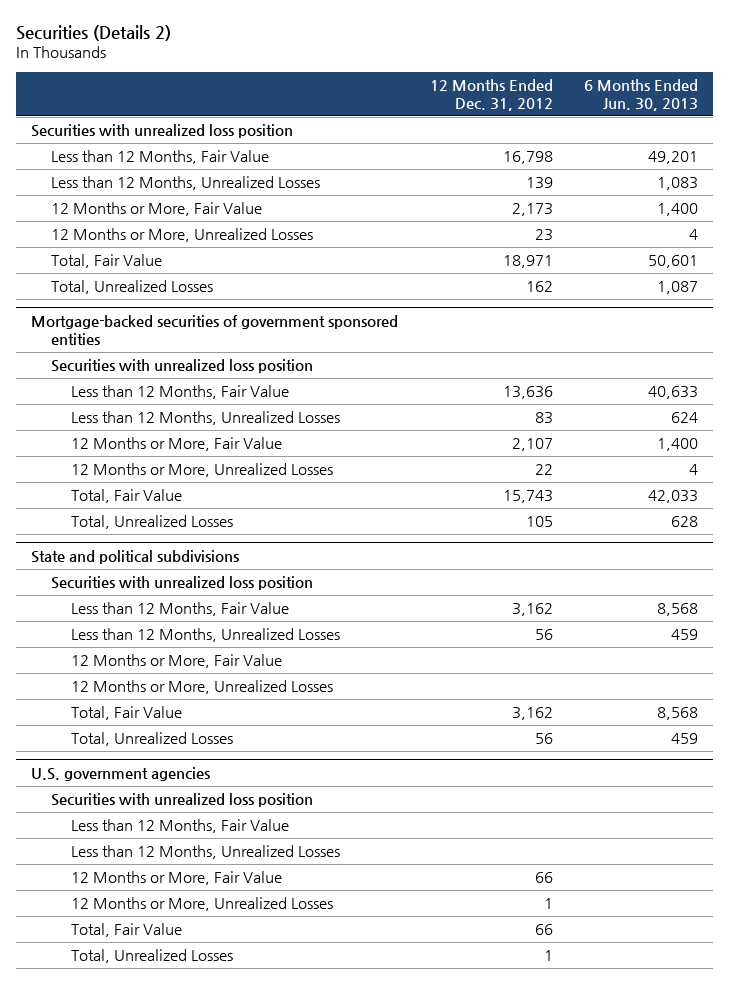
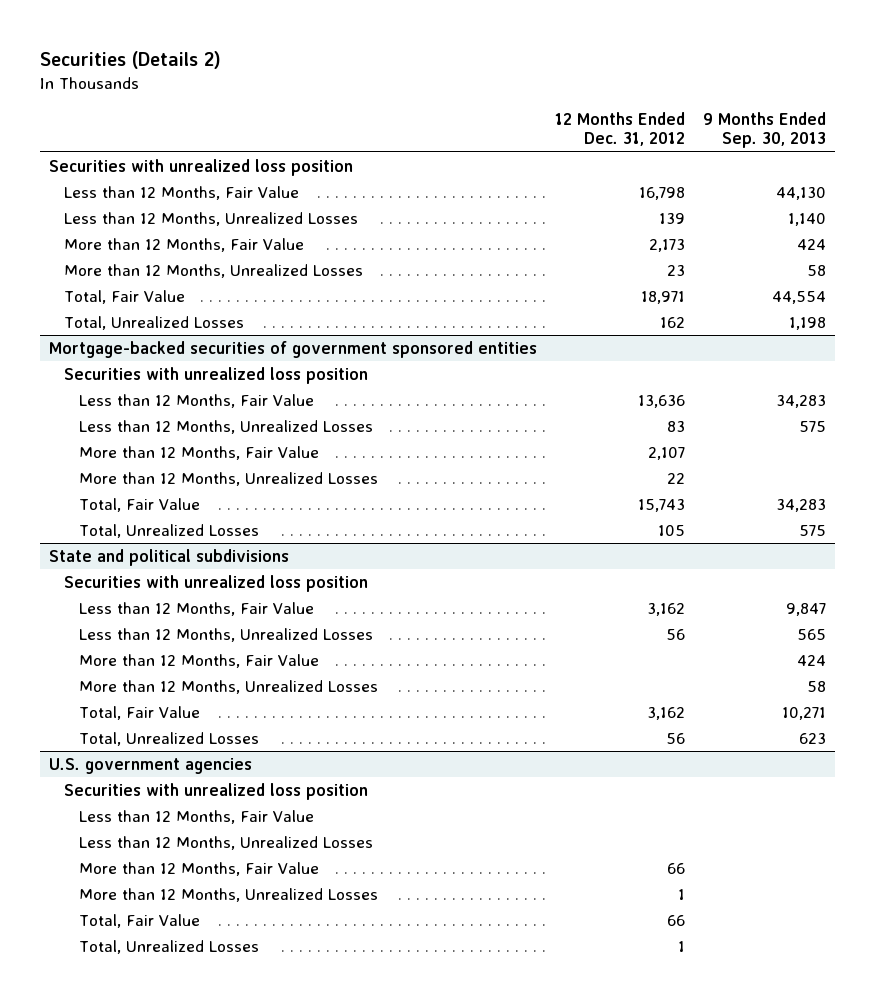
[583,78,698,111] 6 Months Ended Jun. 30, 2013 -> none
none -> [702,111,826,149] 9 Months Ended Sep. 30, 2013
[51,202,263,217] 12 Months or More, Fair Value -> [63,237,304,252] More than 12 Months, Fair Value
[51,228,314,243] 12 Months or More, Unrealized Losses -> [63,263,363,278] More than 12 Months, Unrealized Losses
[71,437,283,452] 12 Months or More, Fair Value -> [78,445,319,460] More than 12 Months, Fair Value
[71,463,334,478] 12 Months or More, Unrealized Losses -> [78,471,378,486] More than 12 Months, Unrealized Losses
[71,654,283,669] 12 Months or More, Fair Value -> [78,653,319,668] More than 12 Months, Fair Value
[71,680,334,695] 12 Months or More, Unrealized Losses -> [78,679,378,694] More than 12 Months, Unrealized Losses
[71,871,283,886] 12 Months or More, Fair Value -> [78,861,319,876] More than 12 Months, Fair Value
[71,897,334,912] 12 Months or More, Unrealized Losses -> [78,887,378,902] More than 12 Months, Unrealized Losses

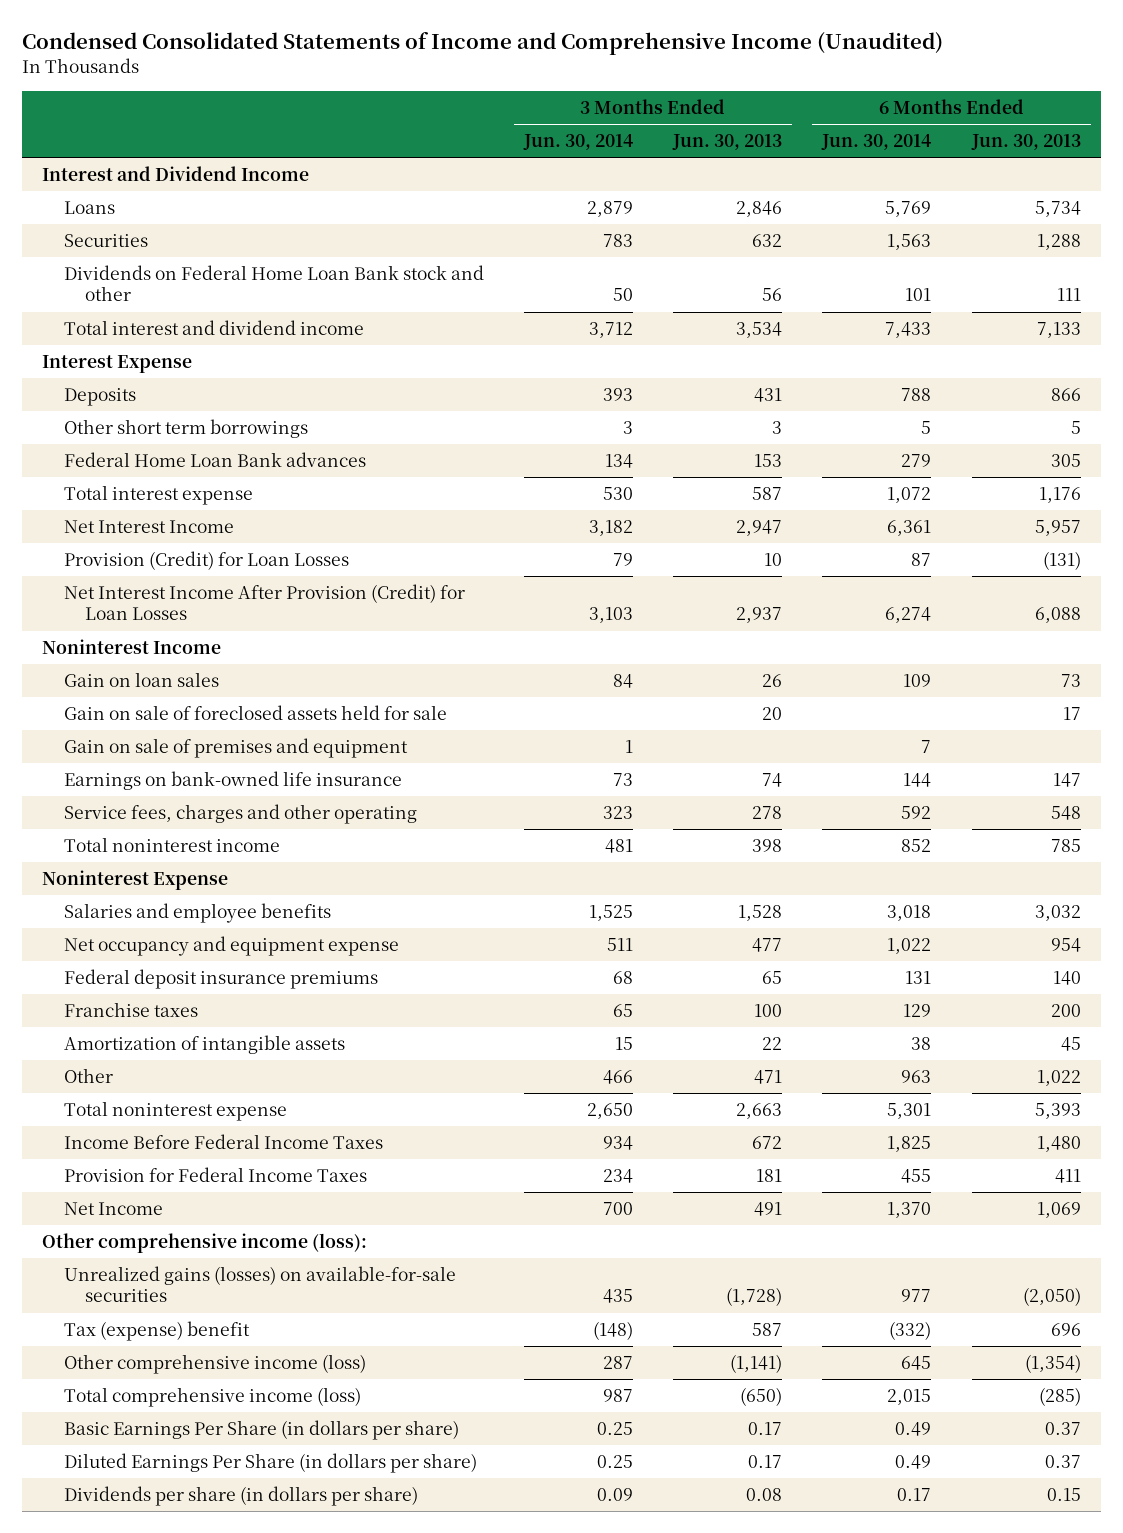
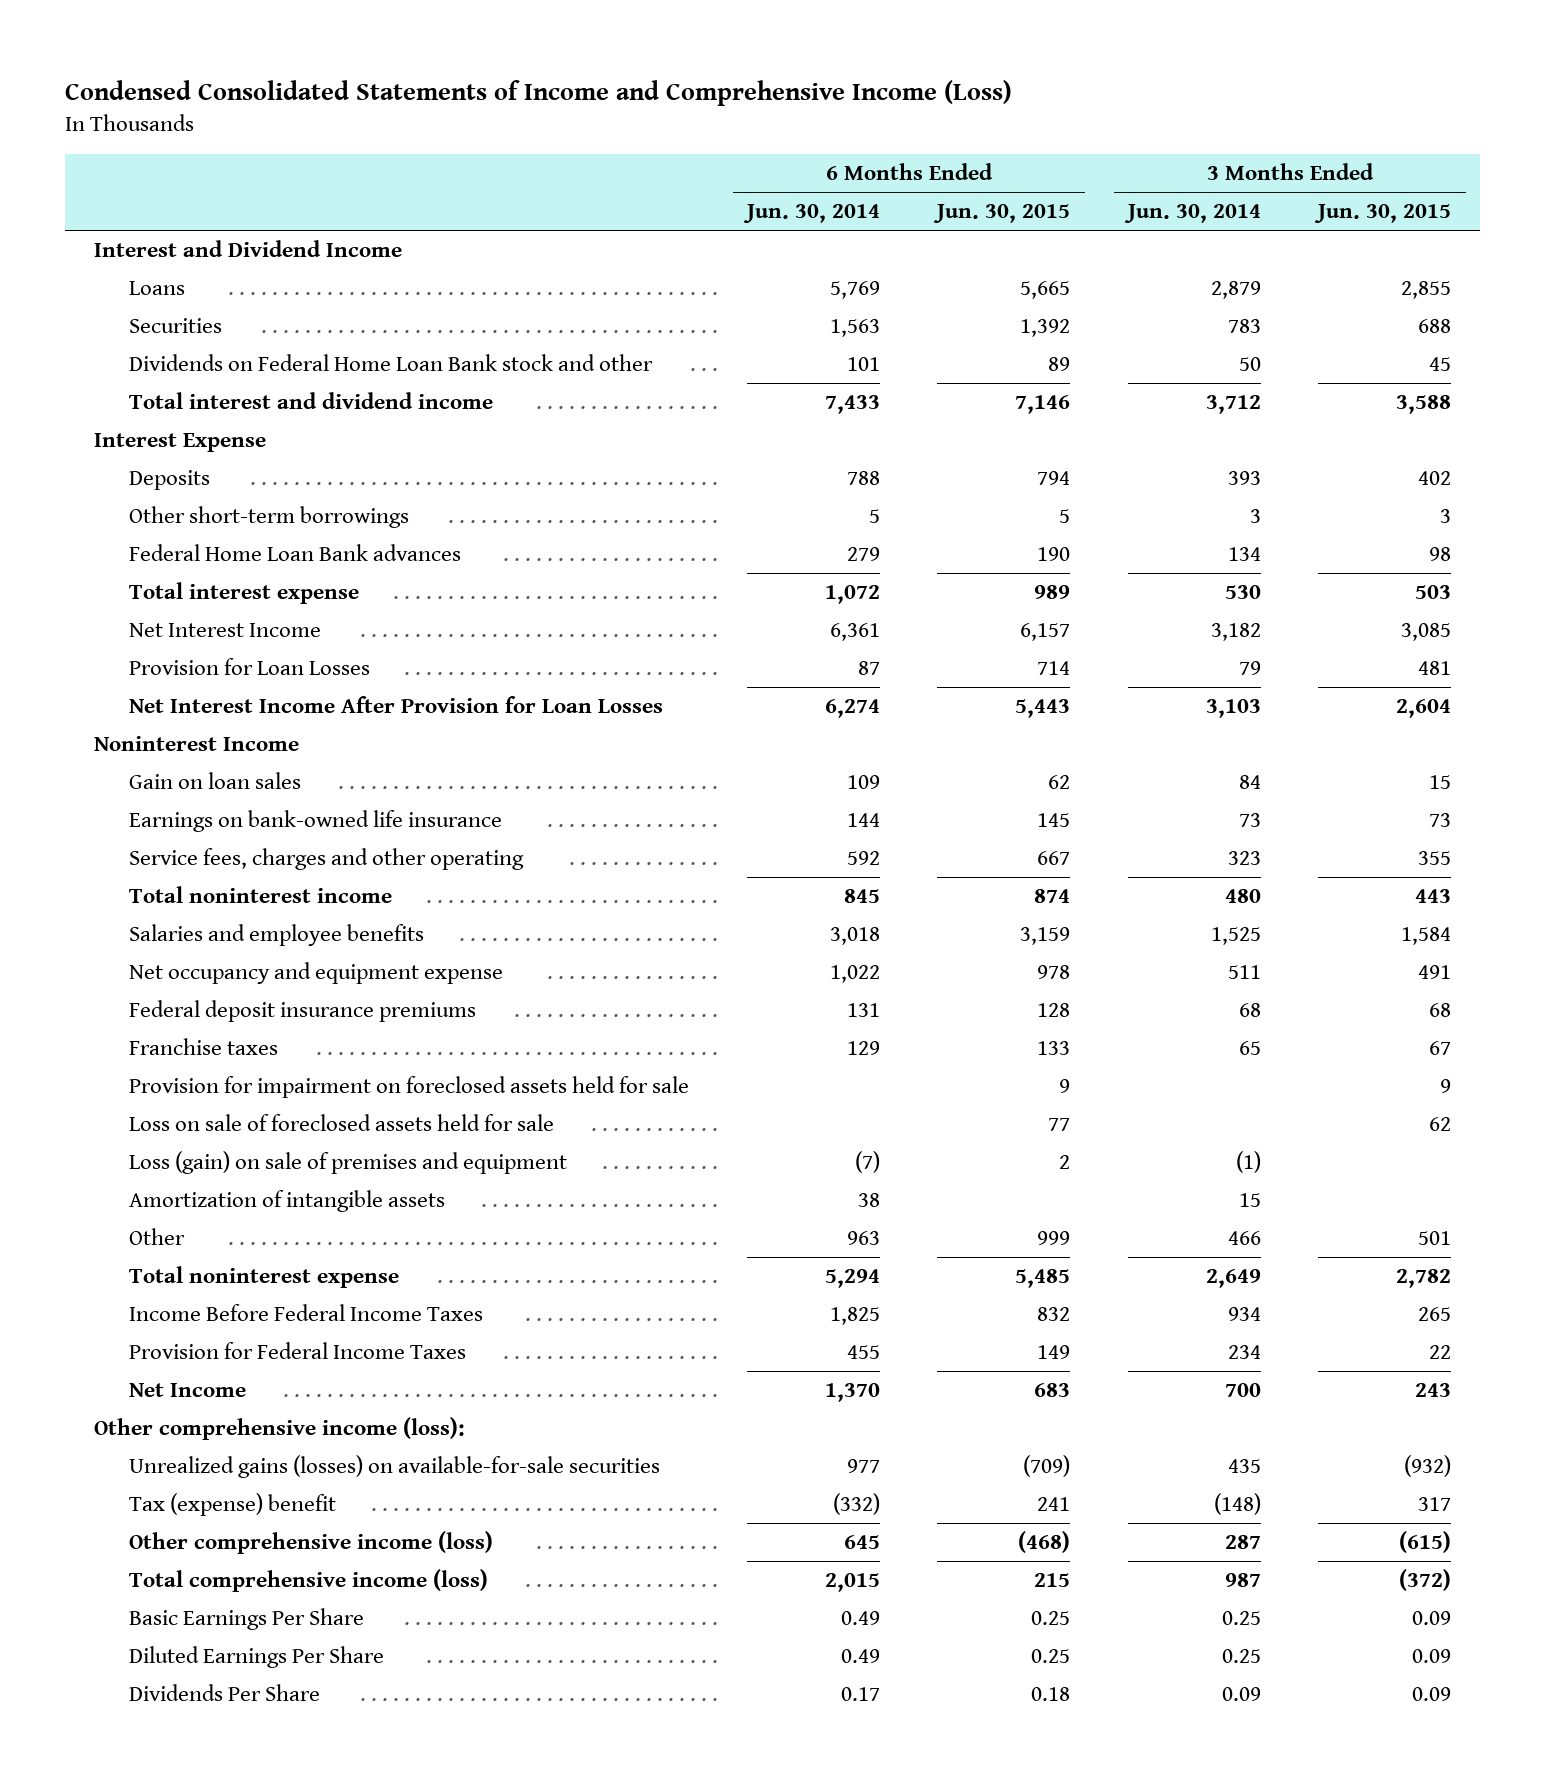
[22,32,944,56] Condensed Consolidated Statements of Income and Comprehensive Income (Unaudited) -> [64,80,1012,107] Condensed Consolidated Statements of Income and Comprehensive Income (Loss)
[672,134,783,151] Jun. 30, 2013 -> none
[970,134,1081,151] Jun. 30, 2013 -> none
none -> [933,204,1071,224] Jun. 30, 2015
none -> [1314,204,1452,224] Jun. 30, 2015
[63,419,308,439] Other short term borrowings -> [129,506,410,529] Other short-term borrowings
[63,551,349,571] Provision (Credit) for Loan Losses -> [129,658,371,676] Provision for Loan Losses
[63,584,465,621] Net Interest Income After Provision (Credit) for Loan Losses -> [129,696,664,714] Net Interest Income After Provision for Loan Losses
[63,705,447,721] Gain on sale of foreclosed assets held for sale -> none
[63,738,408,759] Gain on sale of premises and equipment -> none
[42,870,229,891] Noninterest Expense -> none
[604,839,633,854] 481 -> [1224,889,1261,904] 480
[901,839,932,853] 852 -> [843,889,880,904] 845
none -> [129,1076,690,1099] Provision for impairment on foreclosed assets held for sale
none -> [129,1114,555,1132] Loss on sale of foreclosed assets held for sale
none -> [129,1151,568,1175] Loss (gain) on sale of premises and equipment
[586,1103,633,1120] 2,650 -> [1205,1269,1261,1289] 2,649
[887,1103,932,1120] 5,301 -> [824,1269,880,1289] 5,294
[63,1420,459,1441] Basic Earnings Per Share (in dollars per share) -> [129,1608,365,1631] Basic Earnings Per Share
[63,1453,477,1474] Diluted Earnings Per Share (in dollars per share) -> [129,1646,385,1669] Diluted Earnings Per Share
[63,1486,418,1507] Dividends per share (in dollars per share) -> [129,1684,321,1702] Dividends Per Share

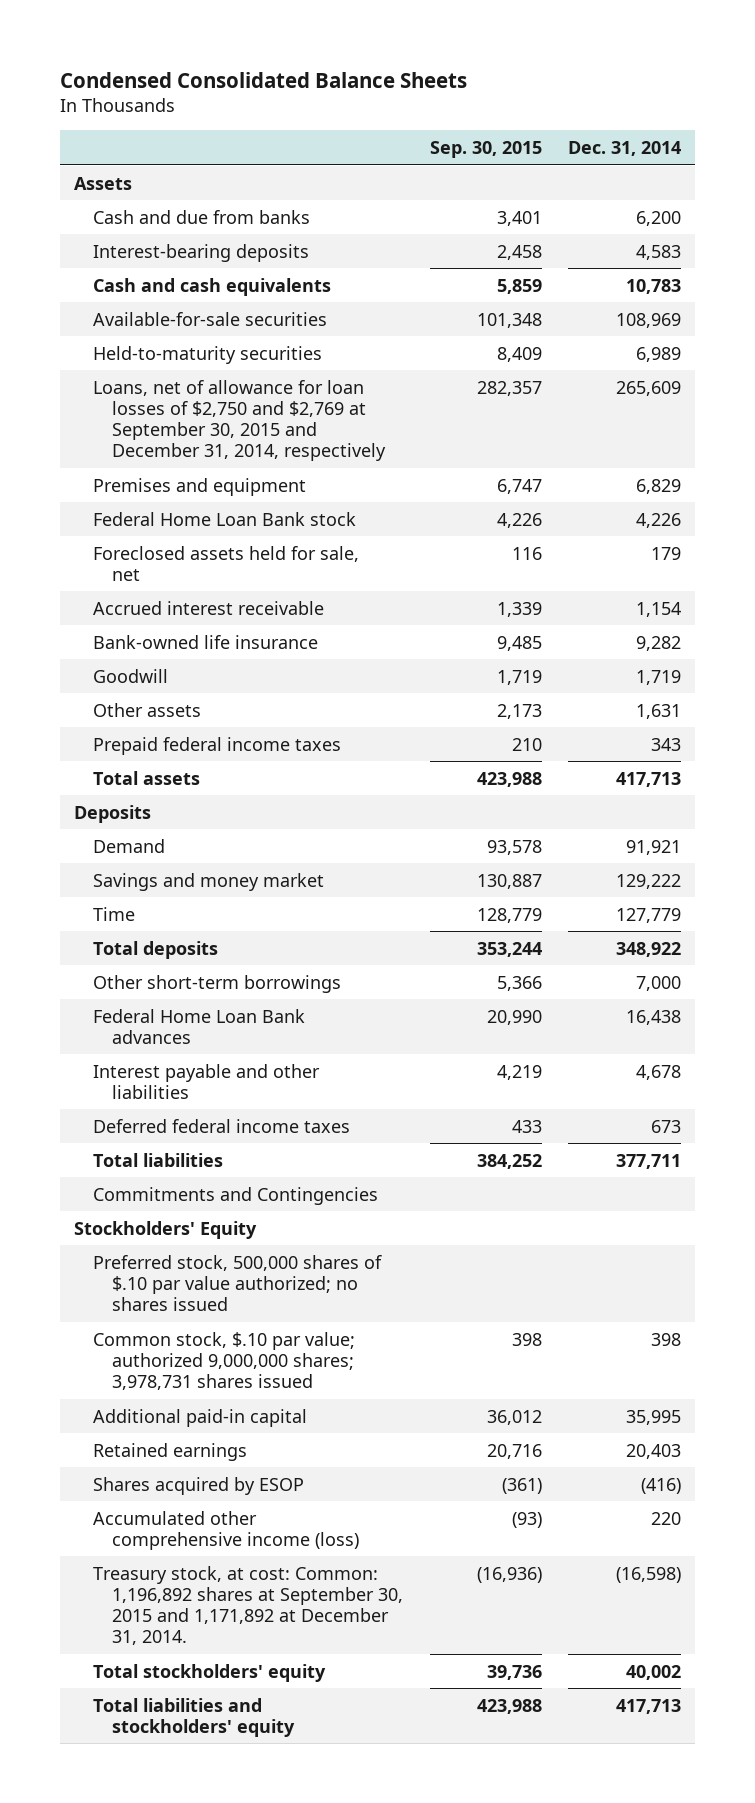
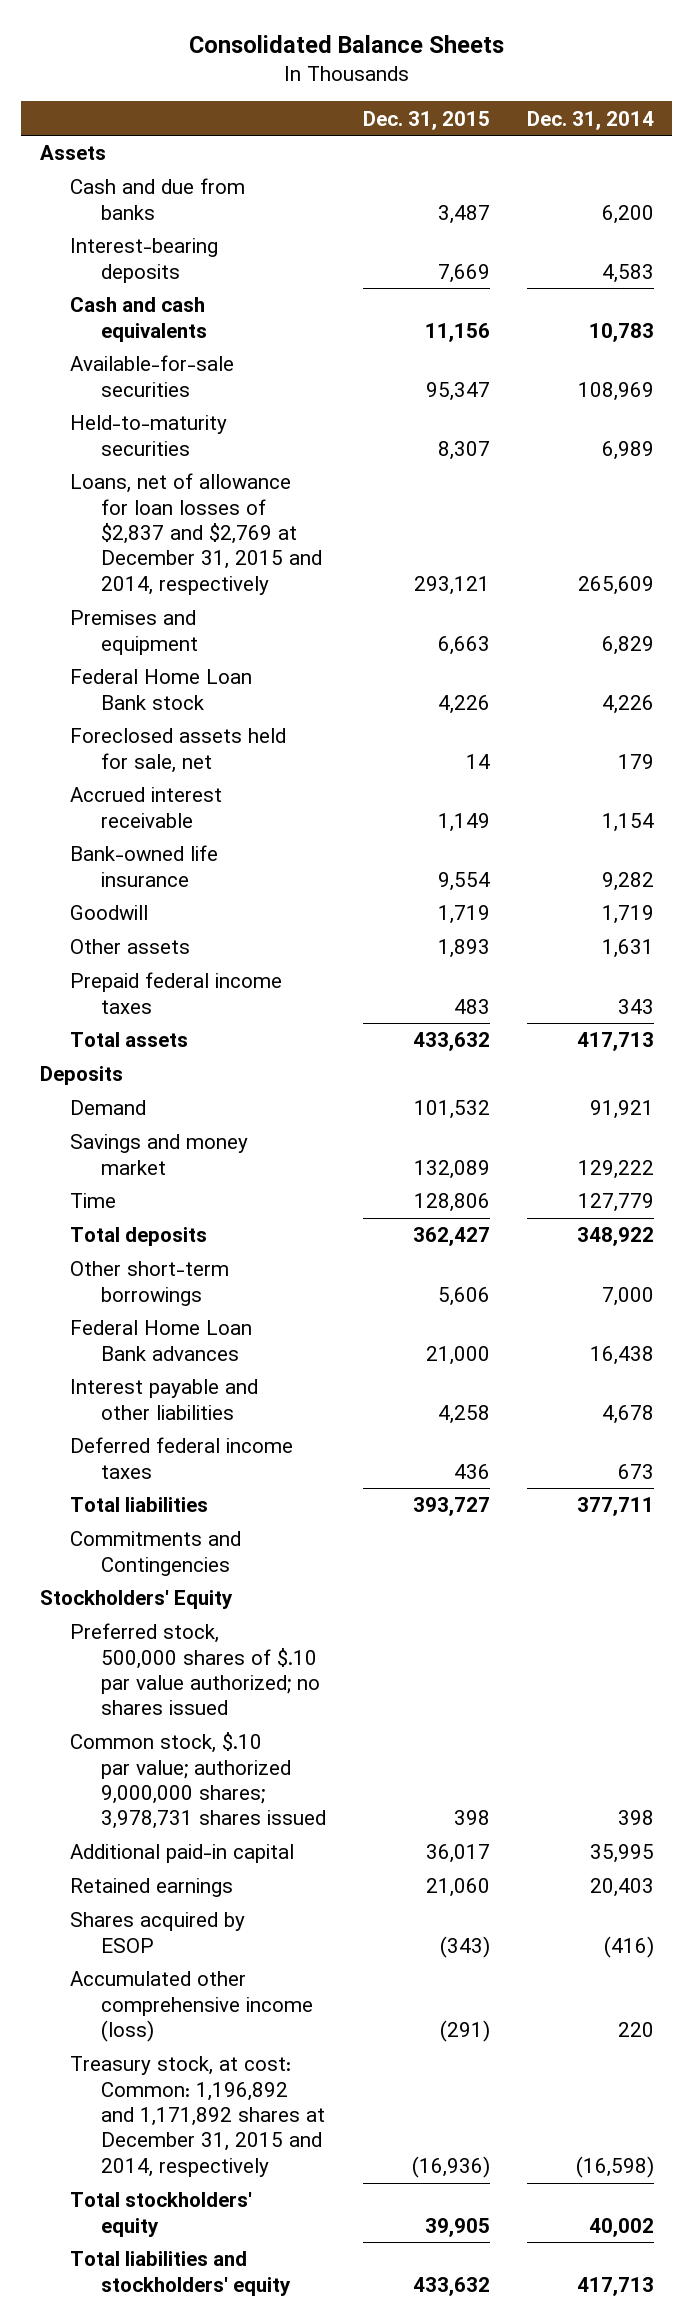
[60,72,468,89] Condensed Consolidated Balance Sheets -> [188,35,504,54] Consolidated Balance Sheets
[429,141,542,159] Sep. 30, 2015 -> none
none -> [362,110,490,130] Dec. 31, 2015
[92,379,386,462] Loans, net of allowance for loan losses of $2,750 and $2,769 at September 30, 2015 and December 31, 2014, respectively -> [70,473,323,595] Loans, net of allowance for loan losses of $2,837 and $2,769 at December 31, 2015 and 2014, respectively
[92,1565,403,1646] Treasury stock, at cost: Common: 1,196,892 shares at September 30, 2015 and 1,171,892 at December 31, 2014. -> [70,2056,326,2177] Treasury stock, at cost: Common: 1,196,892 and 1,171,892 shares at December 31, 2015 and 2014, respectively

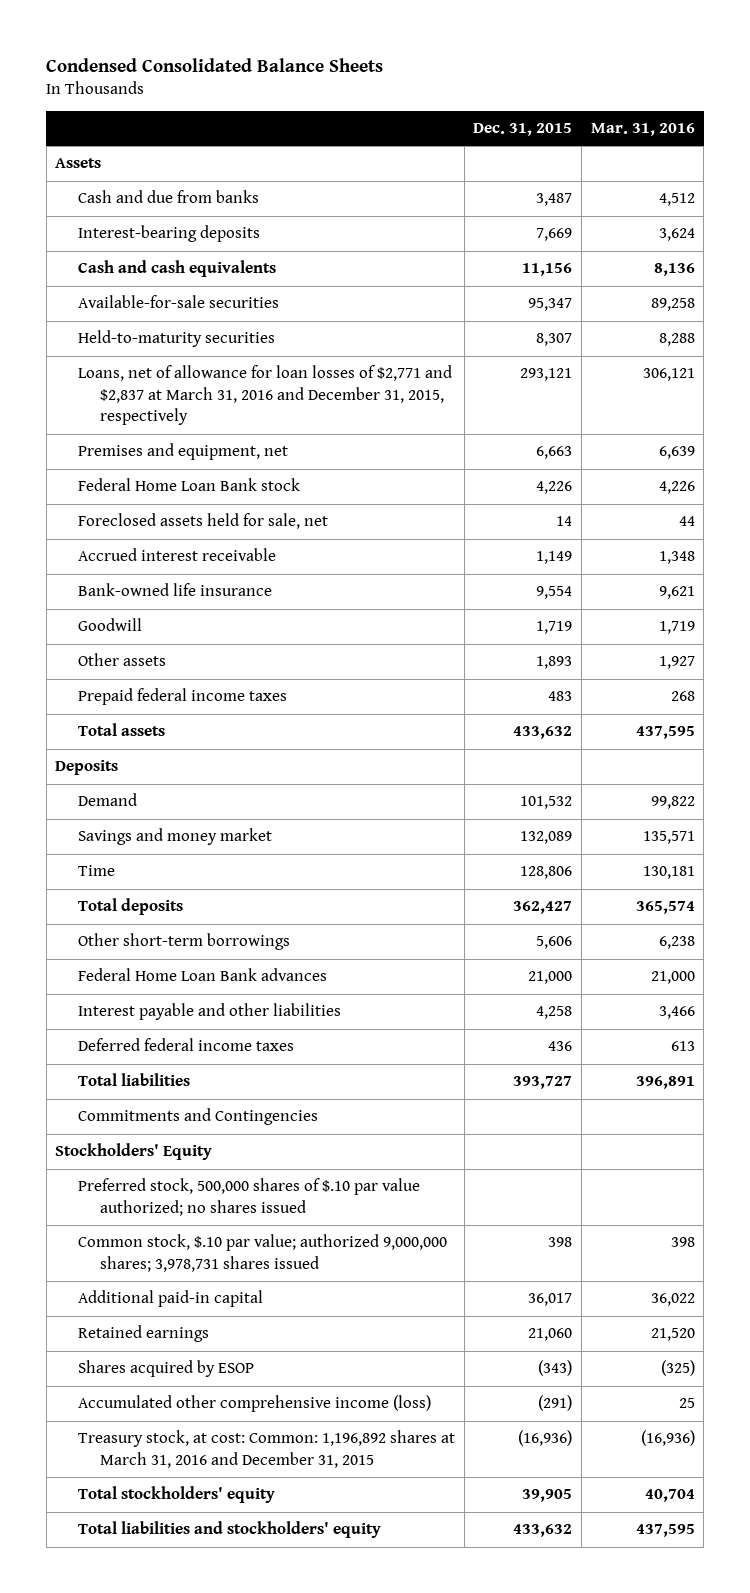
[188,35,504,54] Consolidated Balance Sheets -> [46,58,384,73] Condensed Consolidated Balance Sheets
[526,110,654,130] Dec. 31, 2014 -> none
none -> [590,123,695,137] Mar. 31, 2016
[70,473,323,595] Loans, net of allowance for loan losses of $2,837 and $2,769 at December 31, 2015 and 2014, respectively -> [77,365,452,426] Loans, net of allowance for loan losses of $2,771 and $2,837 at March 31, 2016 and December 31, 2015, respectively
[70,610,199,655] Premises and equipment -> [77,443,288,461] Premises and equipment, net
[70,2056,326,2177] Treasury stock, at cost: Common: 1,196,892 and 1,171,892 shares at December 31, 2015 and 2014, respectively -> [77,1430,455,1468] Treasury stock, at cost: Common: 1,196,892 shares at March 31, 2016 and December 31, 2015

